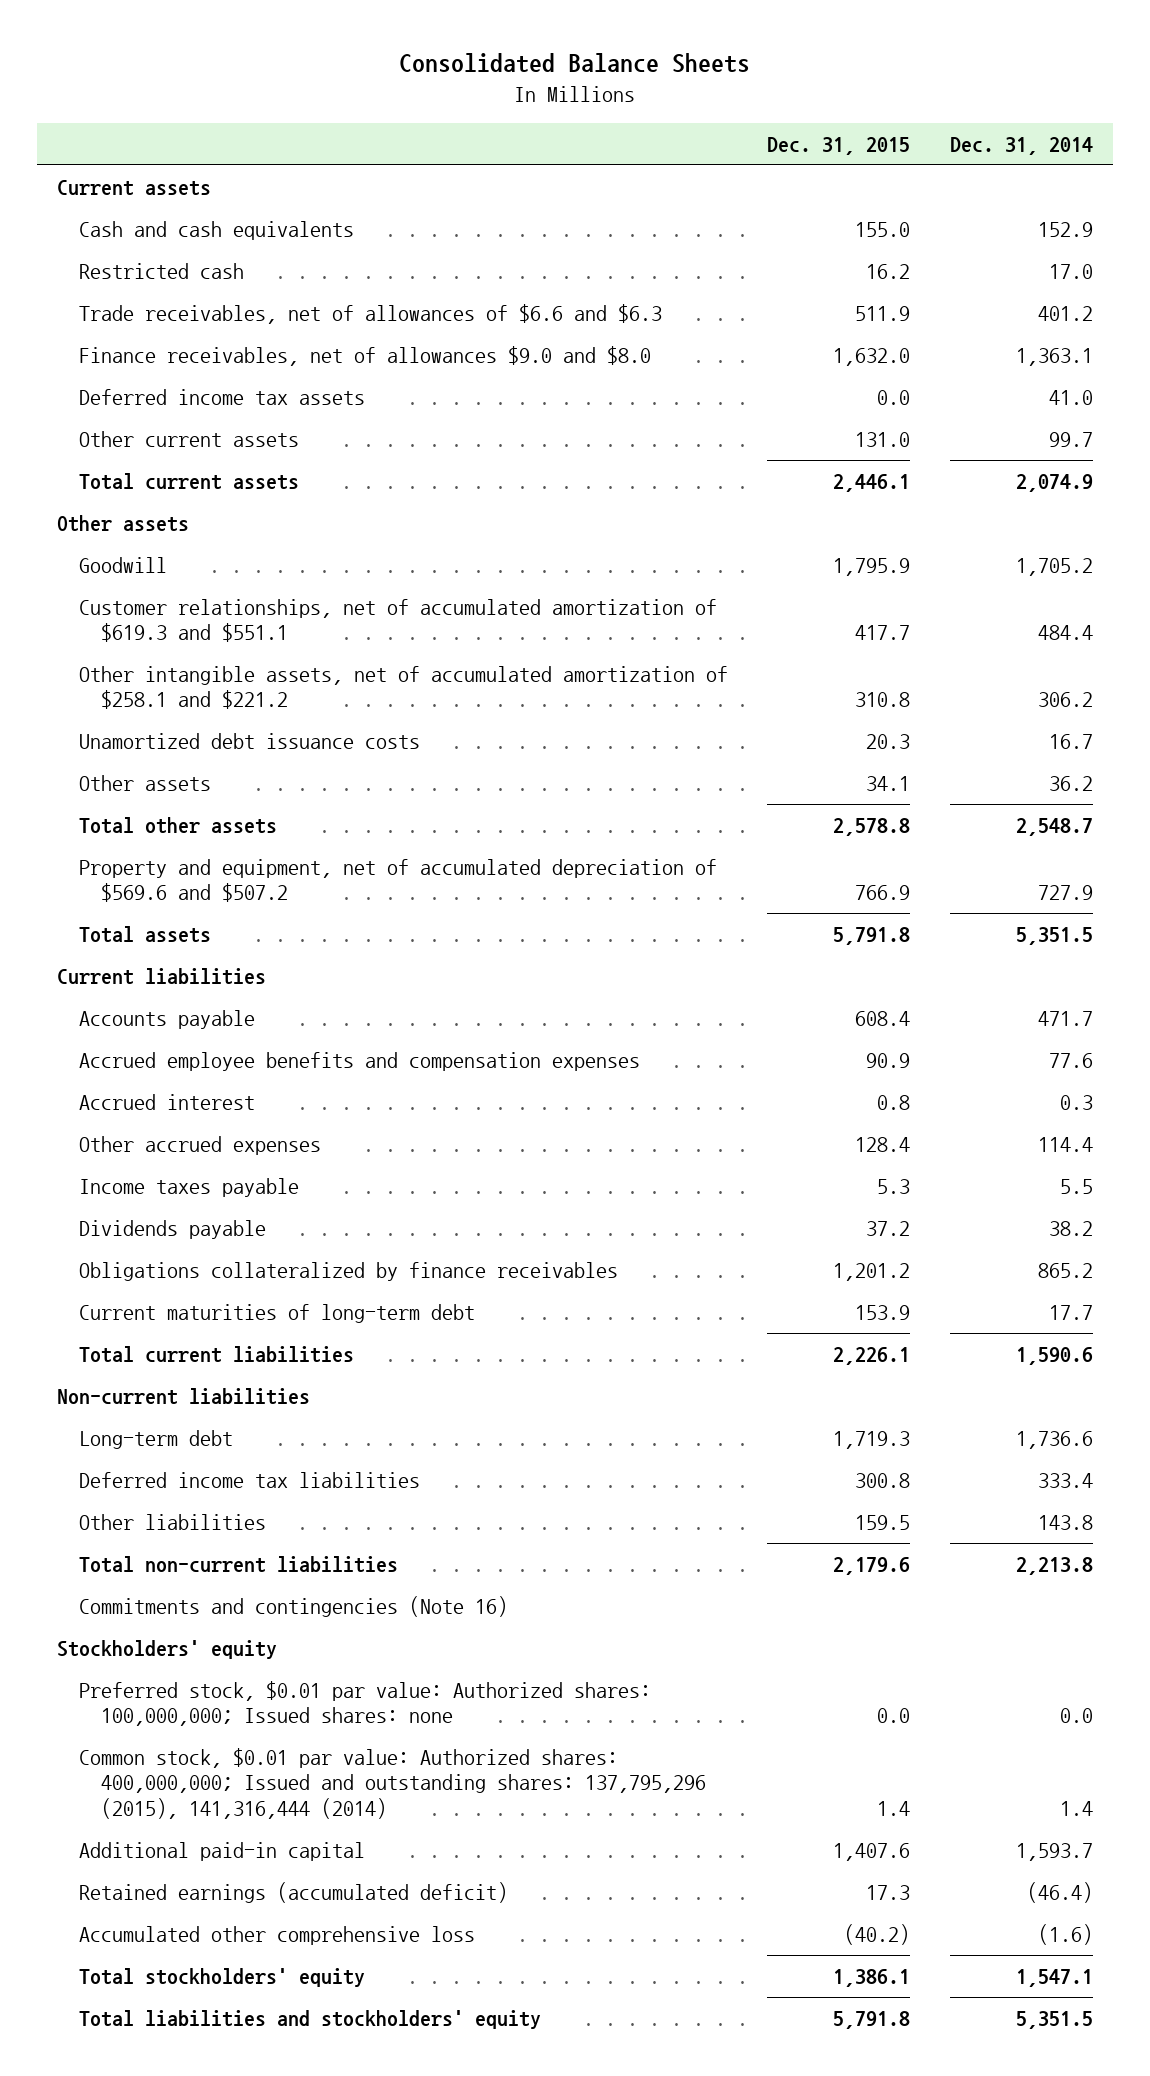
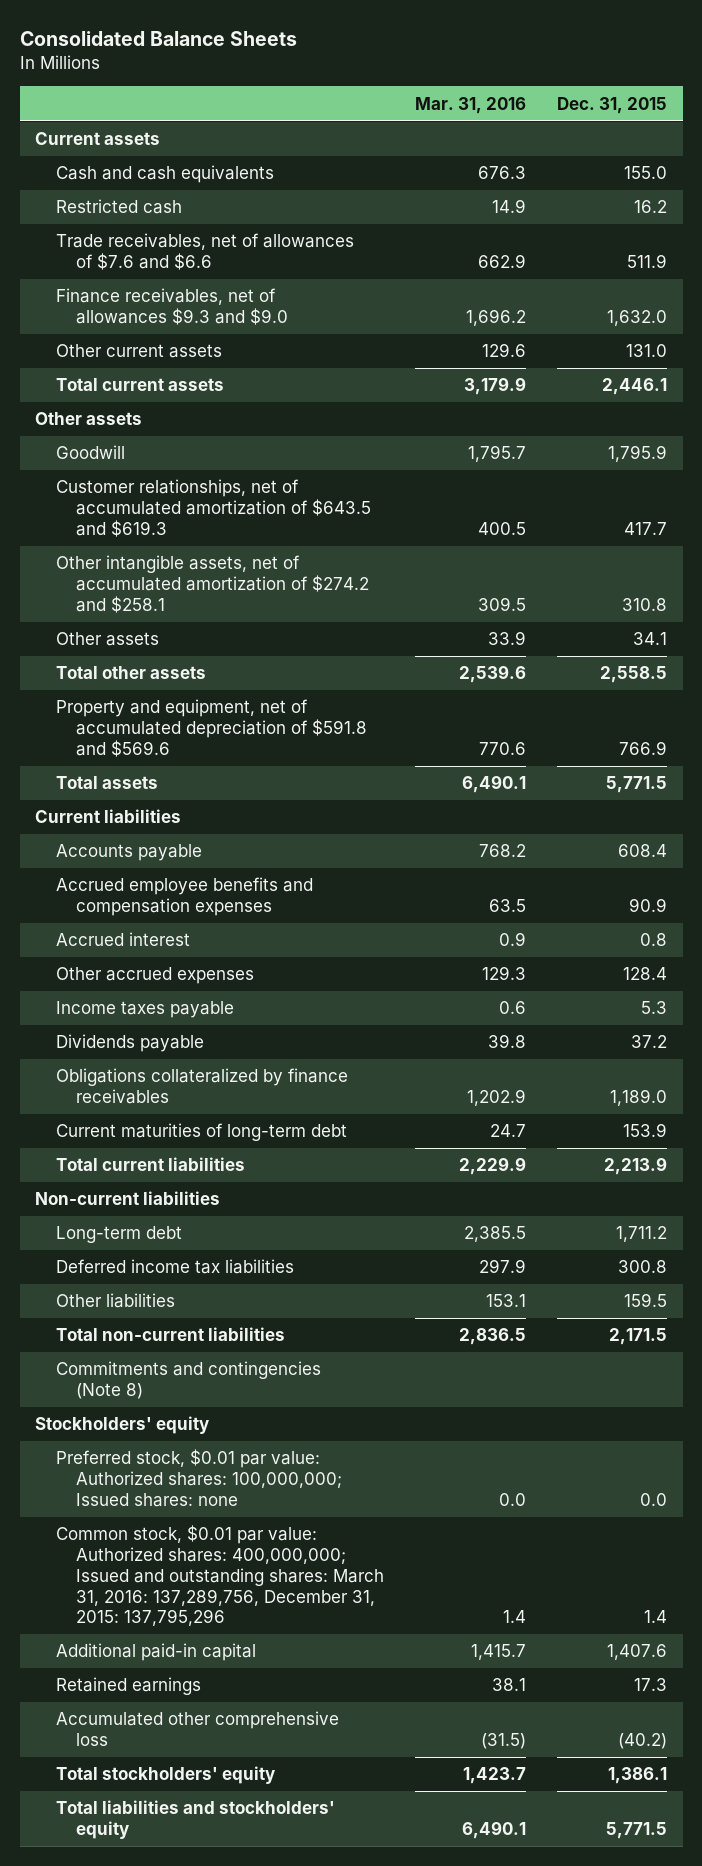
[950,136,1094,155] Dec. 31, 2014 -> none
none -> [415,96,527,114] Mar. 31, 2016
[78,388,365,405] Deferred income tax assets -> none
[78,303,662,324] Trade receivables, net of allowances of $6.6 and $6.3 -> [55,233,354,271] Trade receivables, net of allowances of $7.6 and $6.6
[78,345,651,366] Finance receivables, net of allowances $9.0 and $8.0 -> [55,288,289,326] Finance receivables, net of allowances $9.3 and $9.0
[78,732,420,749] Unamortized debt issuance costs -> none
[78,598,717,643] Customer relationships, net of accumulated amortization of $619.3 and $551.1 -> [55,479,372,537] Customer relationships, net of accumulated amortization of $643.5 and $619.3
[78,665,728,710] Other intangible assets, net of accumulated amortization of $258.1 and $221.2 -> [55,555,370,613] Other intangible assets, net of accumulated amortization of $274.2 and $258.1
[833,817,911,836] 2,578.8 -> [600,666,668,684] 2,558.5
[78,858,717,903] Property and equipment, net of accumulated depreciation of $569.6 and $507.2 -> [55,699,368,757] Property and equipment, net of accumulated depreciation of $591.8 and $569.6
[833,926,911,945] 5,791.8 -> [606,776,668,794] 5,771.5
[833,1262,911,1281] 1,201.2 -> [610,1089,668,1107] 1,189.0
[833,1346,911,1365] 2,226.1 -> [604,1157,668,1176] 2,213.9
[833,1430,911,1449] 1,719.3 -> [616,1226,668,1243] 1,711.2
[833,1556,911,1575] 2,179.6 -> [609,1328,668,1346] 2,171.5
[78,1595,508,1617] Commitments and contingencies (Note 16) -> [55,1361,321,1400] Commitments and contingencies (Note 8)
[78,1747,706,1819] Common stock, $0.01 par value: Authorized shares: 400,000,000; Issued and outstanding shares: 137,795,296 (2015), 141,316,444 (2014) -> [55,1525,385,1627] Common stock, $0.01 par value: Authorized shares: 400,000,000; Issued and outstanding shares: March 31, 2016: 137,289,756, December 31, 2015: 137,795,296
[78,1881,508,1903] Retained earnings (accumulated deficit) -> [55,1677,201,1696] Retained earnings
[833,2010,911,2029] 5,791.8 -> [606,1822,668,1840] 5,771.5

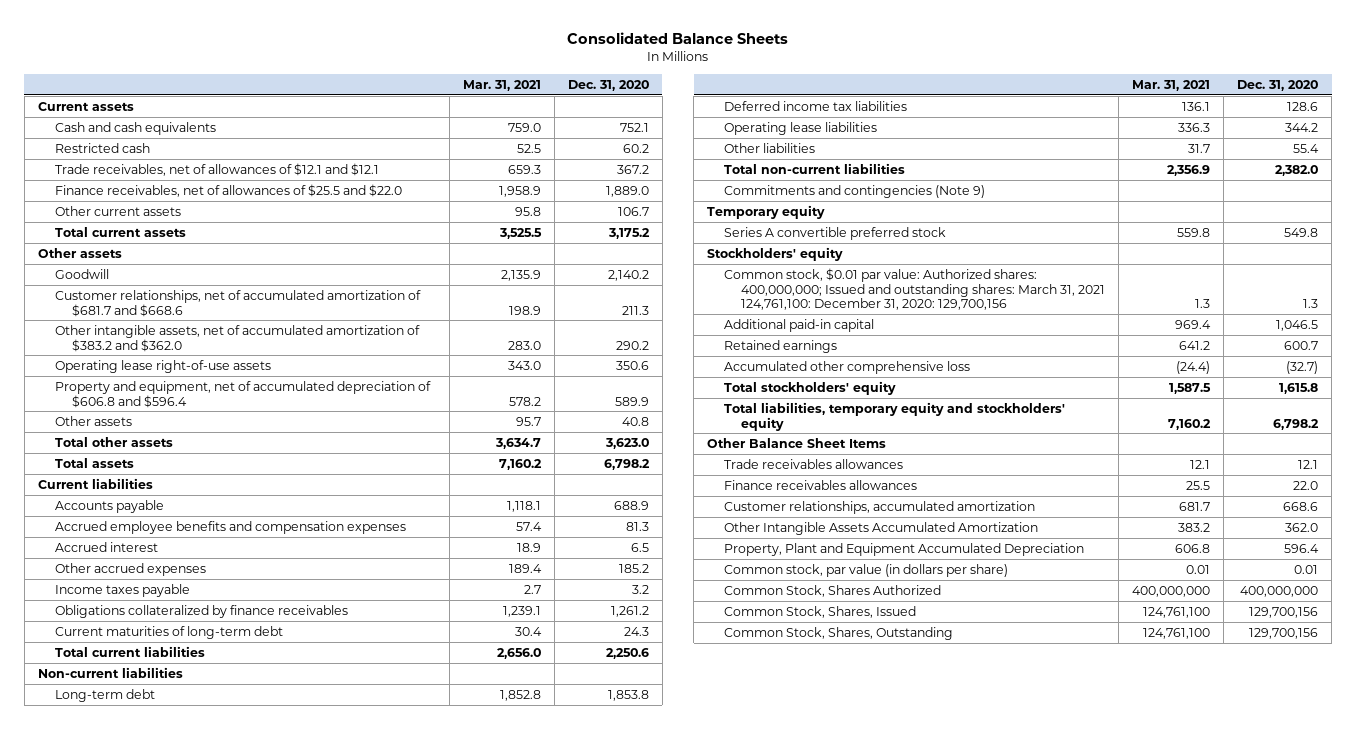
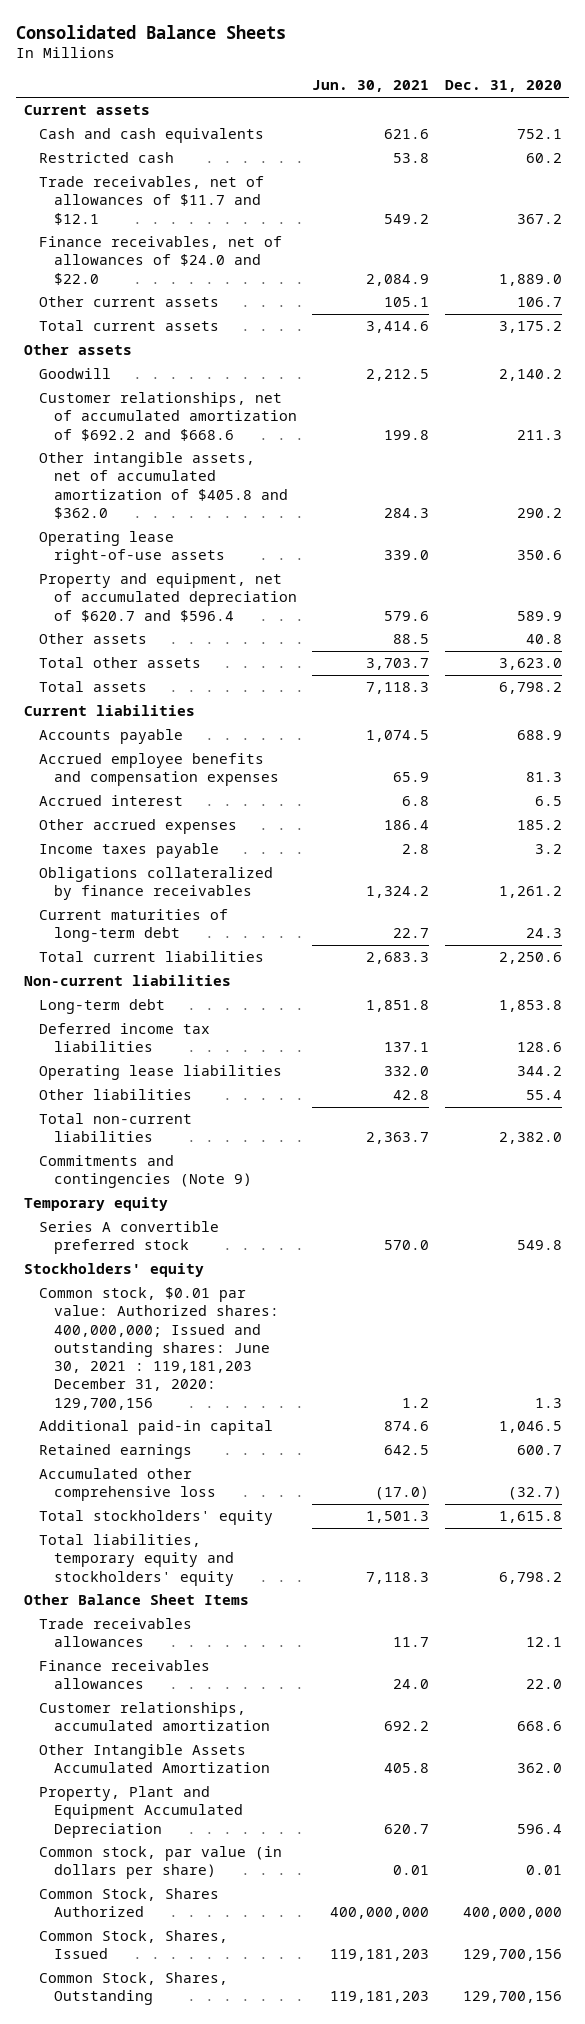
[462,79,541,91] Mar. 31, 2021 -> none
none -> [312,80,430,93] Jun. 30, 2021
[54,162,379,176] Trade receivables, net of allowances of $12.1 and $12.1 -> [38,176,264,225] Trade receivables, net of allowances of $11.7 and $12.1
[54,183,402,197] Finance receivables, net of allowances of $25.5 and $22.0 -> [38,236,282,285] Finance receivables, net of allowances of $24.0 and $22.0
[54,289,421,317] Customer relationships, net of accumulated amortization of $681.7 and $668.6 -> [38,392,297,441] Customer relationships, net of accumulated amortization of $692.2 and $668.6
[54,324,420,352] Other intangible assets, net of accumulated amortization of $383.2 and $362.0 -> [38,452,288,519] Other intangible assets, net of accumulated amortization of $405.8 and $362.0
[54,380,431,408] Property and equipment, net of accumulated depreciation of $606.8 and $596.4 -> [38,573,297,622] Property and equipment, net of accumulated depreciation of $620.7 and $596.4
[724,267,1106,311] Common stock, $0.01 par value: Authorized shares: 400,000,000; Issued and outstanding shares: March 31, 2021 124,761,100: December 31, 2020: 129,700,156 -> [38,1287,279,1410] Common stock, $0.01 par value: Authorized shares: 400,000,000; Issued and outstanding shares: June 30, 2021 : 119,181,203 December 31, 2020: 129,700,156

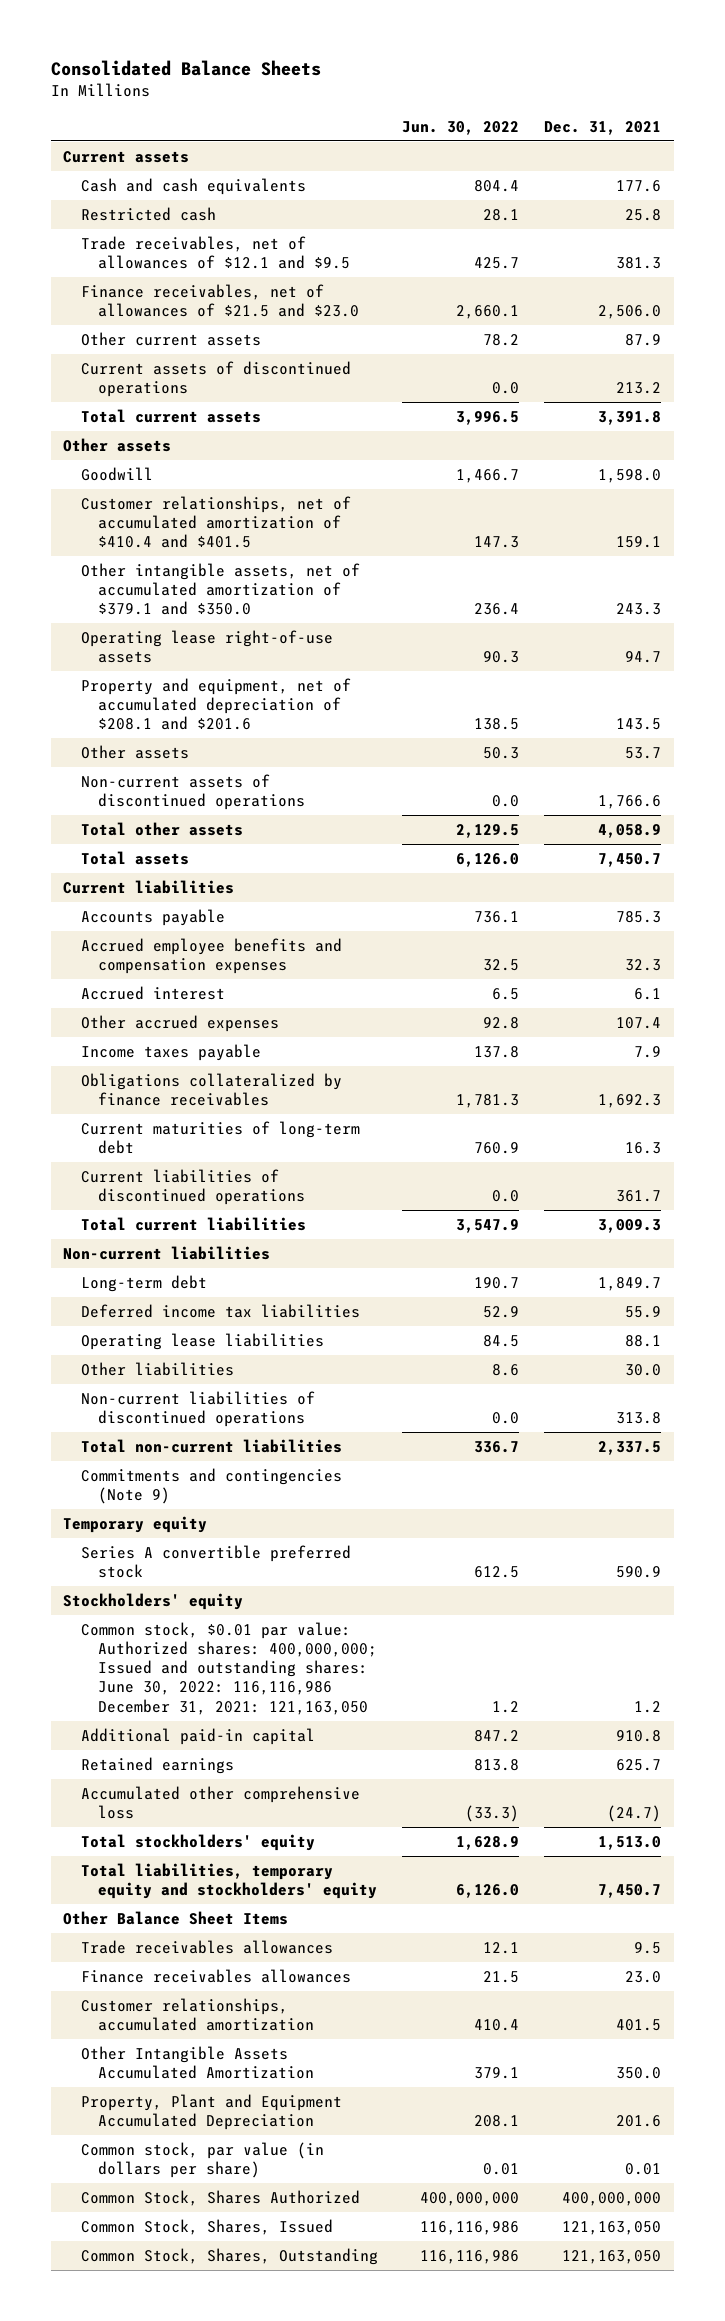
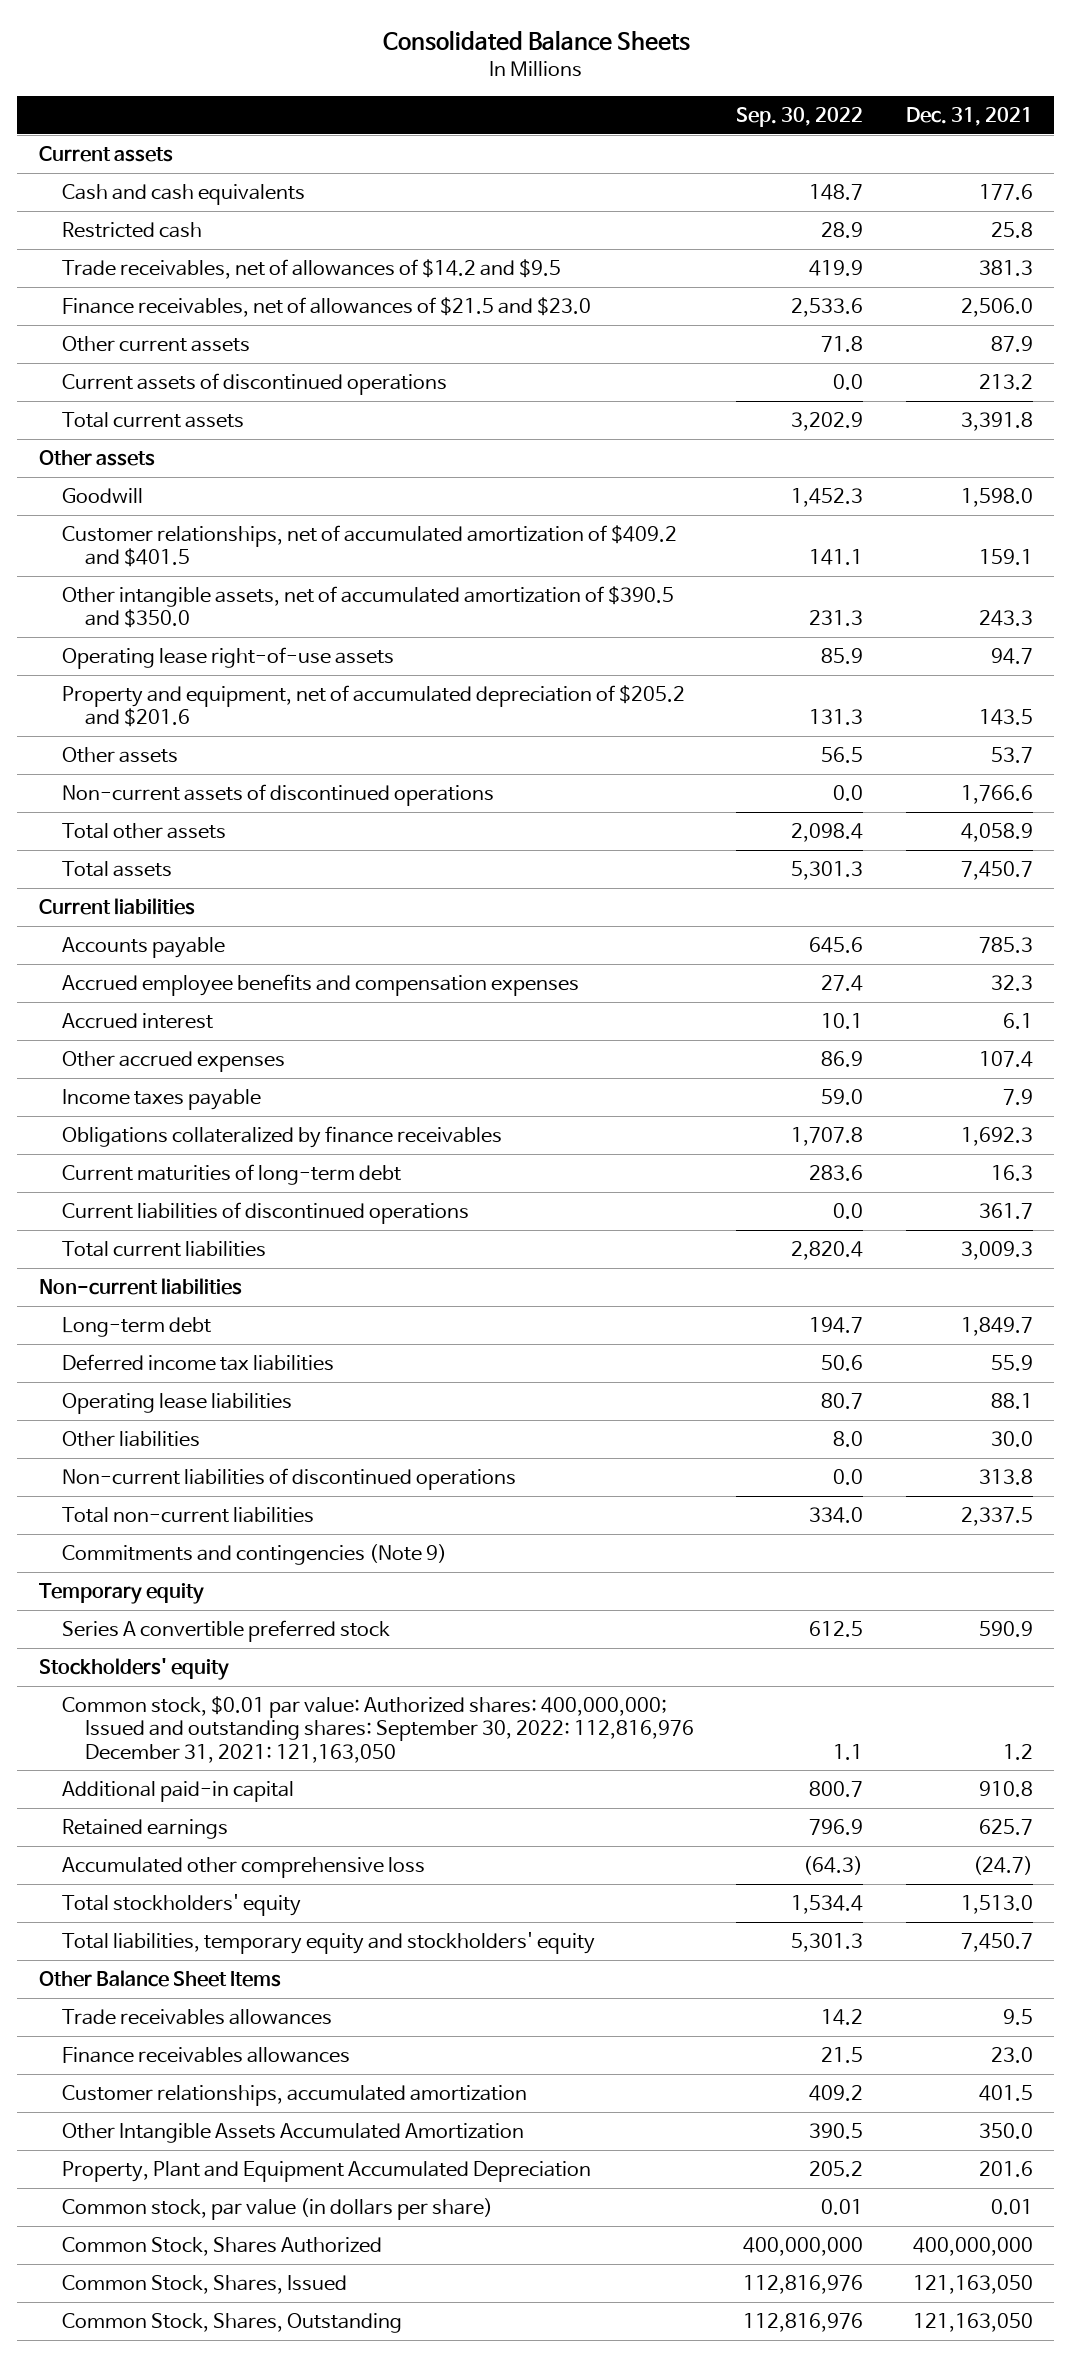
[402,120,520,135] Jun. 30, 2022 -> none
none -> [736,107,864,128] Sep. 30, 2022
[80,235,350,270] Trade receivables, net of allowances of $12.1 and $9.5 -> [61,259,561,280] Trade receivables, net of allowances of $14.2 and $9.5
[80,495,351,549] Customer relationships, net of accumulated amortization of $410.4 and $401.5 -> [61,525,677,568] Customer relationships, net of accumulated amortization of $409.2 and $401.5
[80,562,360,616] Other intangible assets, net of accumulated amortization of $379.1 and $350.0 -> [61,586,674,629] Other intangible assets, net of accumulated amortization of $390.5 and $350.0
[80,677,351,731] Property and equipment, net of accumulated depreciation of $208.1 and $201.6 -> [61,685,685,728] Property and equipment, net of accumulated depreciation of $205.2 and $201.6
[80,1621,377,1715] Common stock, $0.01 par value: Authorized shares: 400,000,000; Issued and outstanding shares: June 30, 2022: 116,116,986 December 31, 2021: 121,163,050 -> [61,1696,694,1763] Common stock, $0.01 par value: Authorized shares: 400,000,000; Issued and outstanding shares: September 30, 2022: 112,816,976 December 31, 2021: 121,163,050

